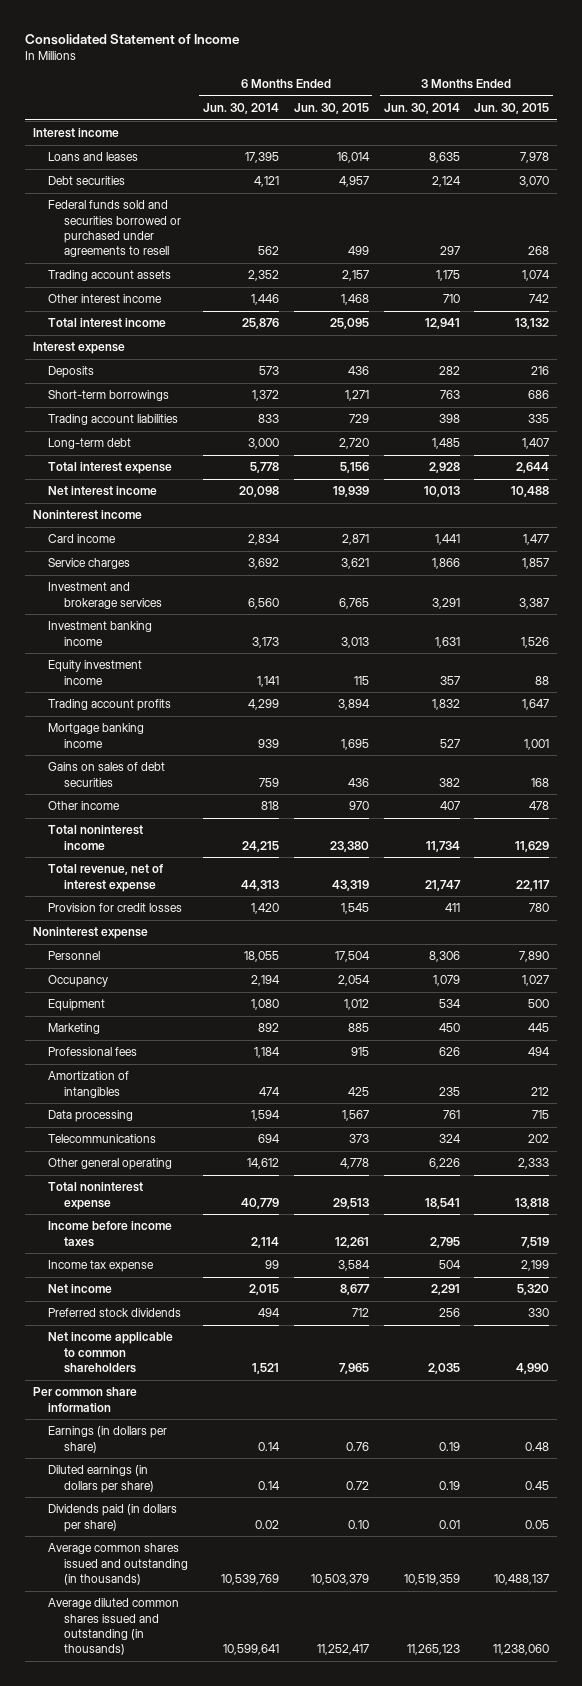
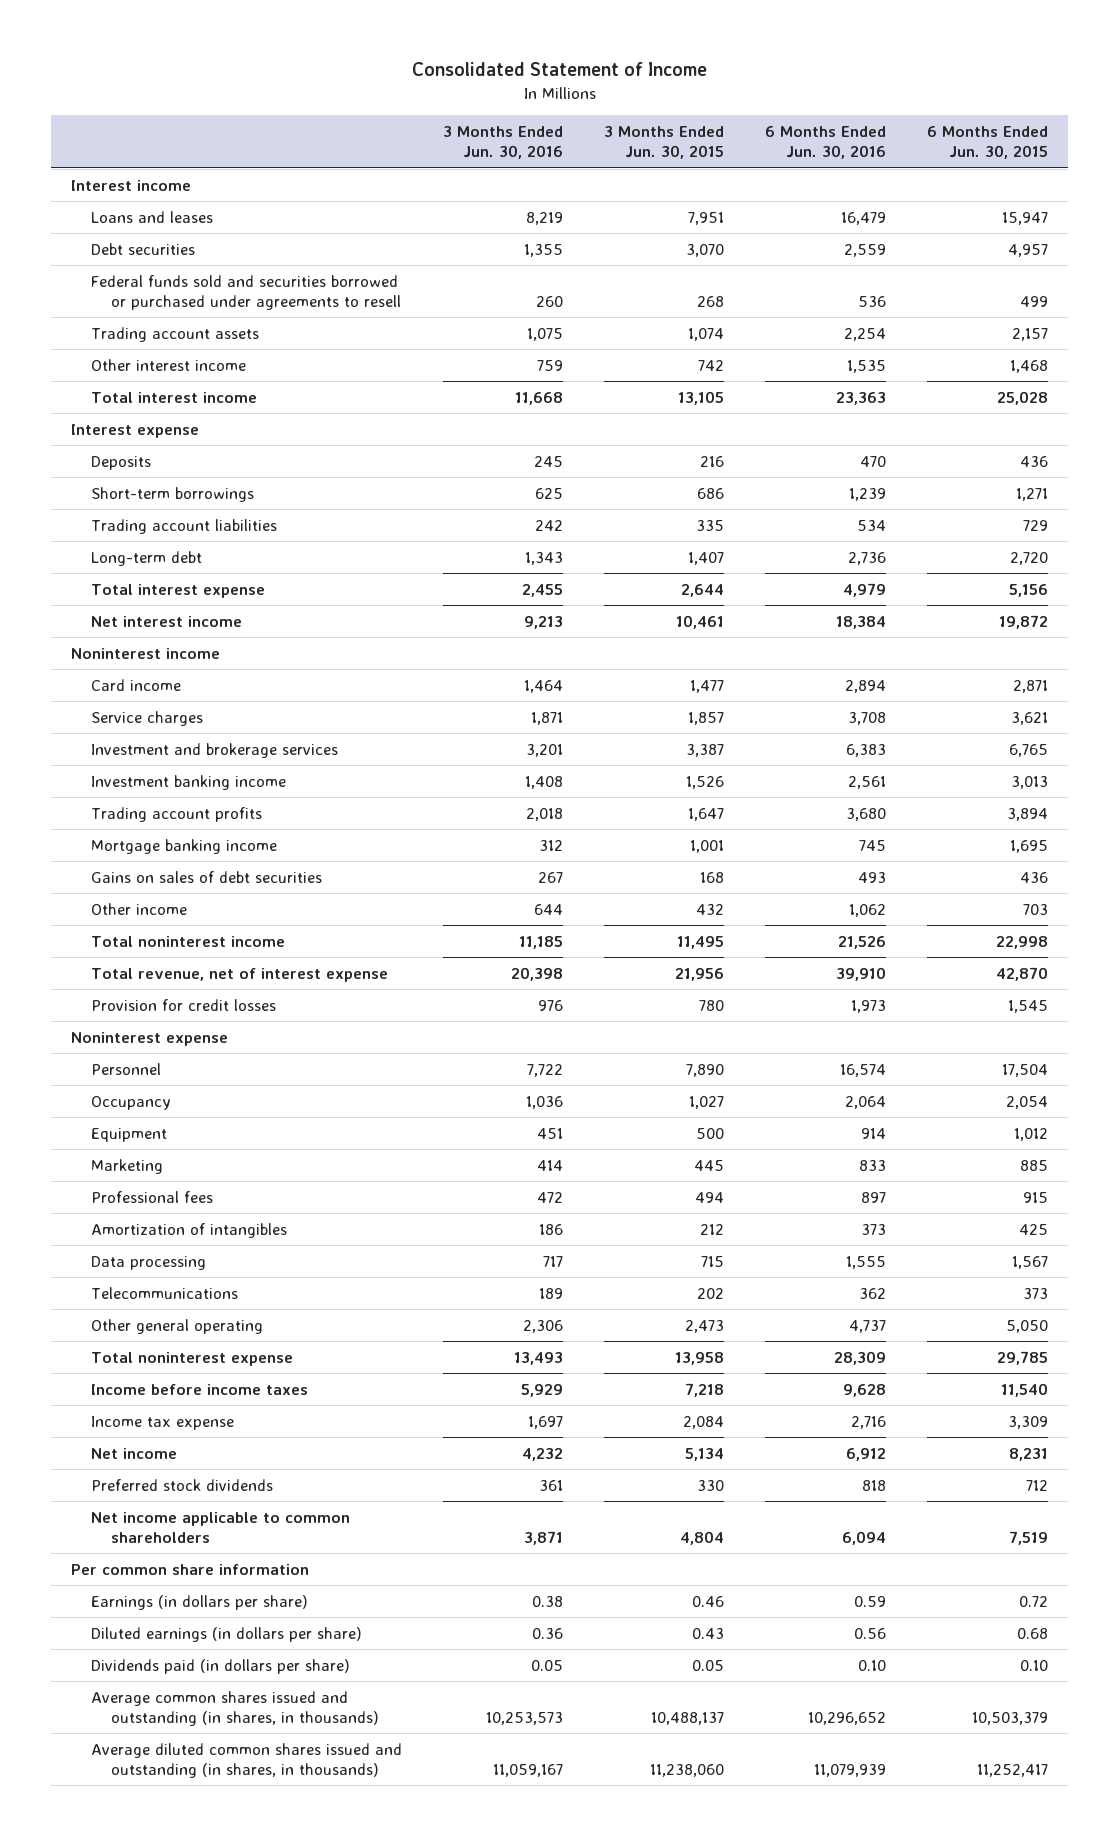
[202,103,279,115] Jun. 30, 2014 -> none
[383,103,460,115] Jun. 30, 2014 -> none
none -> [442,126,563,160] 3 Months Ended Jun. 30, 2016
none -> [764,126,886,160] 6 Months Ended Jun. 30, 2016
[336,152,370,164] 16,014 -> [1001,211,1048,225] 15,947
[520,152,550,164] 7,978 -> [687,211,724,225] 7,951
[329,318,369,330] 25,095 -> [996,390,1048,405] 25,028
[515,318,550,330] 13,132 -> [677,390,724,405] 13,105
[332,486,369,498] 19,939 -> [998,614,1048,629] 19,872
[511,486,550,498] 10,488 -> [675,614,724,629] 10,461
[48,660,143,685] Equity investment income -> none
[348,801,369,811] 970 -> [1022,903,1048,915] 703
[529,801,550,811] 478 -> [695,903,724,915] 432
[329,840,369,852] 23,380 -> [995,935,1048,949] 22,998
[515,840,550,852] 11,629 -> [676,935,724,949] 11,495
[331,879,369,891] 43,319 -> [995,966,1048,981] 42,870
[516,879,551,891] 22,117 -> [674,967,724,981] 21,956
[339,1158,369,1170] 4,778 -> [1005,1319,1048,1333] 5,050
[518,1158,550,1170] 2,333 -> [684,1319,724,1333] 2,473
[332,1197,369,1209] 29,513 -> [996,1350,1048,1365] 29,785
[515,1197,550,1209] 13,818 -> [674,1351,724,1365] 13,958
[334,1236,369,1248] 12,261 -> [1000,1382,1048,1397] 11,540
[521,1236,550,1248] 7,519 -> [684,1382,724,1397] 7,218
[337,1260,370,1272] 3,584 -> [1007,1415,1048,1429] 3,309
[521,1260,550,1272] 2,199 -> [682,1415,724,1429] 2,084
[339,1284,370,1296] 8,677 -> [1008,1447,1048,1461] 8,231
[517,1284,550,1296] 5,320 -> [684,1447,724,1461] 5,134
[338,1362,369,1374] 7,965 -> [1008,1530,1048,1545] 7,519
[516,1362,550,1374] 4,990 -> [679,1530,724,1545] 4,804
[345,1441,369,1451] 0.76 -> [1018,1595,1048,1607] 0.72
[525,1441,550,1451] 0.48 -> [691,1595,724,1607] 0.46
[345,1480,369,1490] 0.72 -> [1016,1627,1048,1639] 0.68
[525,1480,550,1490] 0.45 -> [691,1627,724,1639] 0.43
[48,1543,189,1585] Average common shares issued and outstanding (in thousands) -> [90,1690,379,1726] Average common shares issued and outstanding (in shares, in thousands)
[48,1598,180,1656] Average diluted common shares issued and outstanding (in thousands) -> [90,1742,402,1778] Average diluted common shares issued and outstanding (in shares, in thousands)

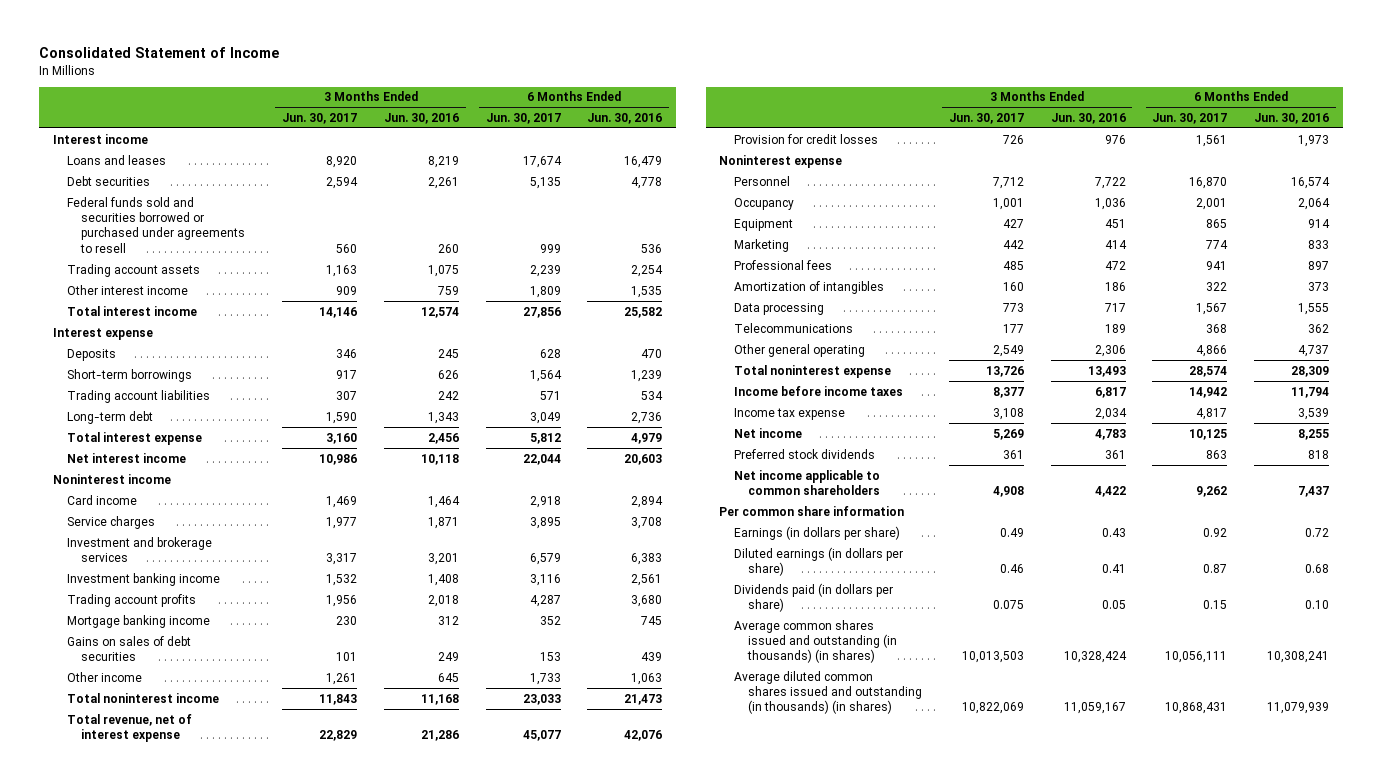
[603,126,724,160] 3 Months Ended Jun. 30, 2015 -> none
[926,126,1048,160] 6 Months Ended Jun. 30, 2015 -> none
none -> [282,112,358,124] Jun. 30, 2017
none -> [485,112,561,124] Jun. 30, 2017
[523,243,563,257] 1,355 -> [427,176,459,189] 2,261
[843,243,886,257] 2,559 -> [631,176,663,189] 4,778
[514,391,563,405] 11,668 -> [420,306,459,318] 12,574
[835,391,886,405] 23,363 -> [624,306,663,318] 25,582
[534,487,563,499] 625 -> [437,369,459,379] 626
[521,583,563,597] 2,455 -> [427,432,459,444] 2,456
[523,615,563,629] 9,213 -> [420,453,459,465] 10,118
[835,615,886,629] 18,384 -> [624,453,663,465] 20,603
[537,871,563,883] 267 -> [437,651,459,661] 249
[857,871,886,883] 493 -> [641,651,663,661] 439
[533,903,563,915] 644 -> [437,672,459,682] 645
[848,903,886,917] 1,062 -> [631,672,663,685] 1,063
[518,935,563,949] 11,185 -> [420,693,459,705] 11,168
[837,935,886,949] 21,526 -> [624,693,663,705] 21,473
[510,966,563,981] 20,398 -> [420,729,459,741] 21,286
[835,966,886,981] 39,910 -> [624,729,663,741] 42,076
[520,1383,563,1397] 5,929 -> [1094,386,1126,398] 6,817
[842,1383,886,1397] 9,628 -> [1291,386,1330,398] 11,794
[527,1415,563,1429] 1,697 -> [1094,407,1127,420] 2,034
[850,1415,886,1429] 2,716 -> [1298,407,1330,420] 3,539
[521,1447,563,1461] 4,232 -> [1094,428,1126,440] 4,783
[845,1447,886,1461] 6,912 -> [1298,428,1330,440] 8,255
[523,1530,563,1545] 3,871 -> [1094,485,1126,497] 4,422
[841,1530,886,1545] 6,094 -> [1298,485,1330,497] 7,437
[531,1595,563,1607] 0.38 -> [1101,527,1126,537] 0.43
[853,1595,886,1607] 0.59 -> [1305,527,1330,537] 0.72
[531,1627,563,1639] 0.36 -> [1101,563,1126,573] 0.41
[853,1627,886,1639] 0.56 -> [1305,563,1330,573] 0.68
[90,1690,379,1726] Average common shares issued and outstanding (in shares, in thousands) -> [733,619,898,664] Average common shares issued and outstanding (in thousands) (in shares)
[485,1711,563,1725] 10,253,573 -> [1063,651,1127,664] 10,328,424
[807,1711,886,1725] 10,296,652 -> [1267,651,1330,664] 10,308,241
[90,1742,402,1778] Average diluted common shares issued and outstanding (in shares, in thousands) -> [733,670,923,715] Average diluted common shares issued and outstanding (in thousands) (in shares)

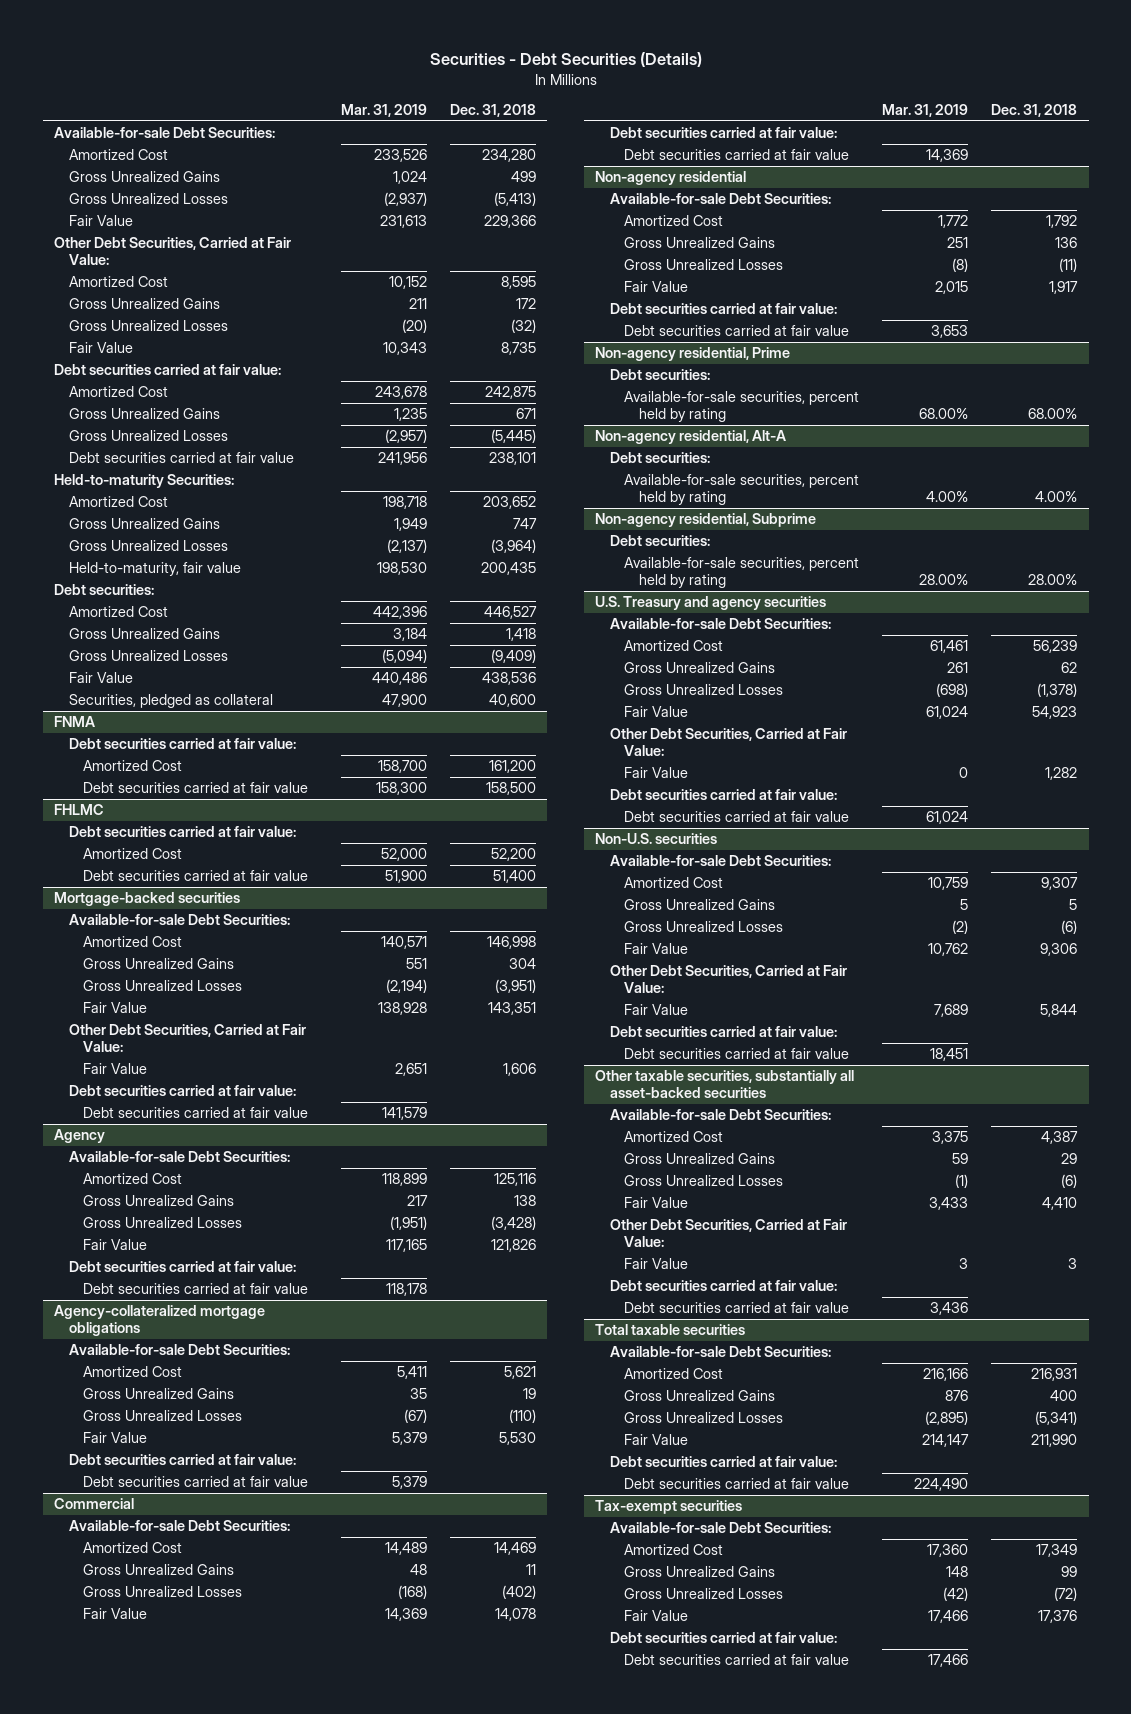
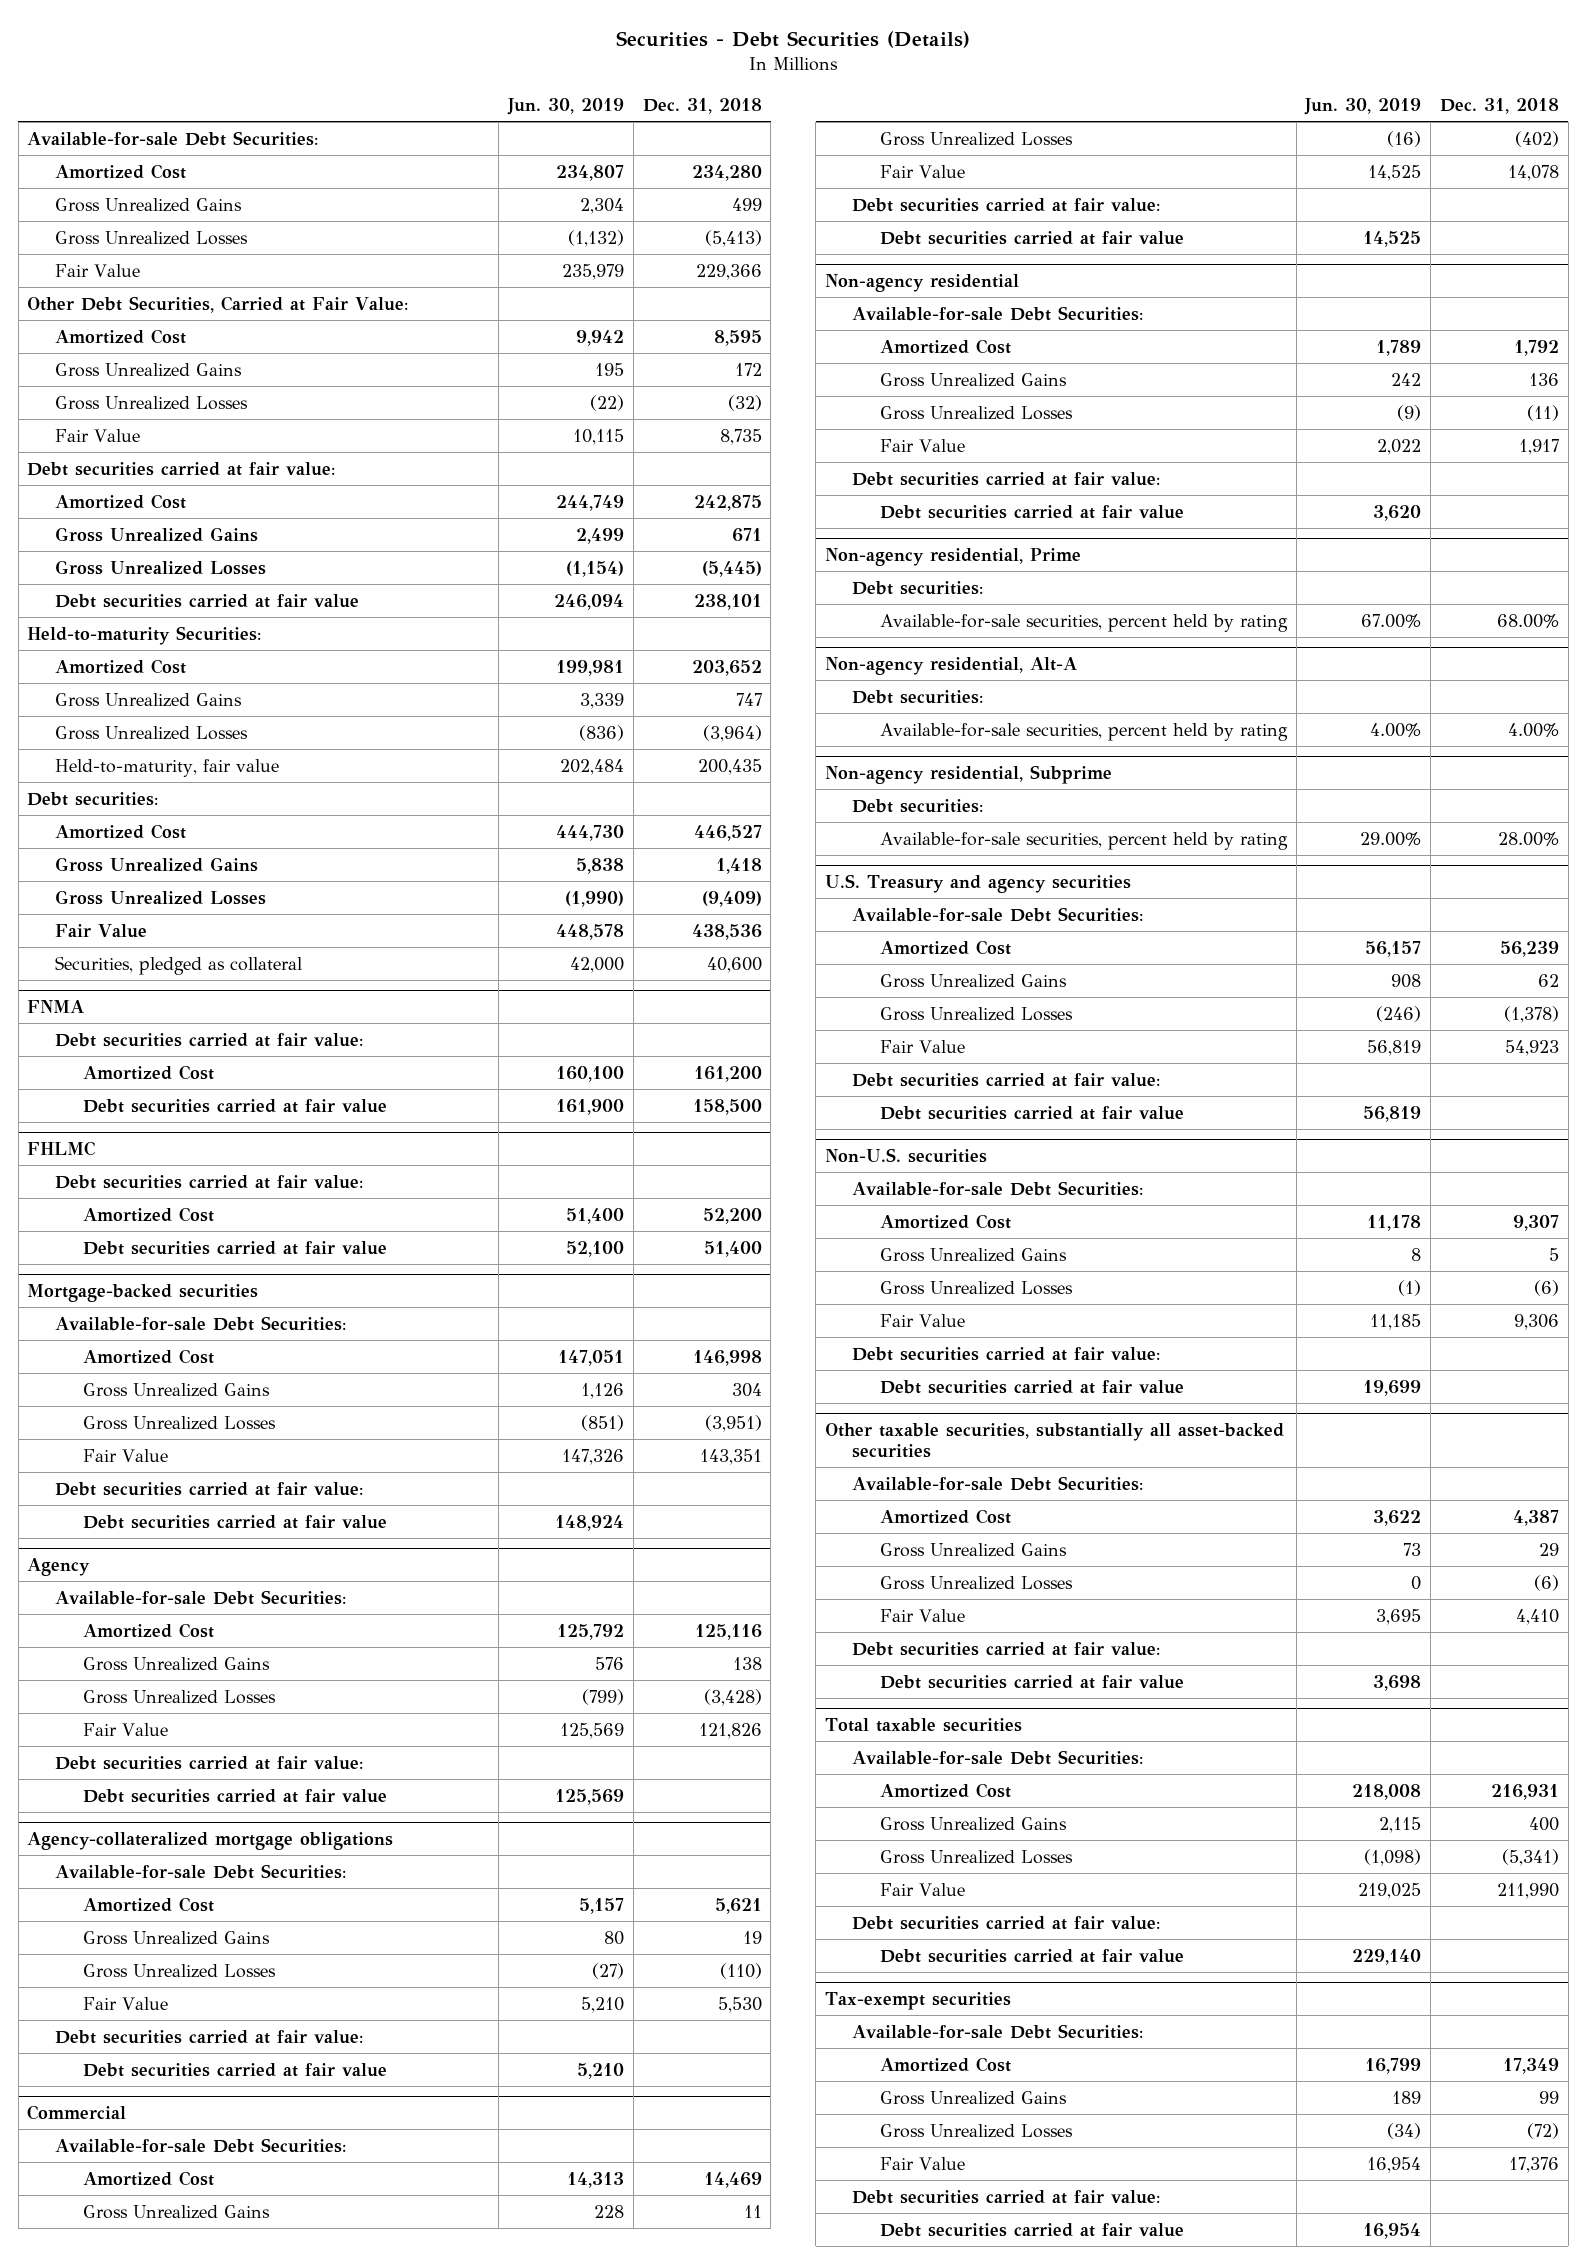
[341,104,428,118] Mar. 31, 2019 -> none
none -> [506,97,624,115] Jun. 30, 2019
[68,1024,306,1053] Other Debt Securities, Carried at Fair Value: -> none
[83,1063,148,1075] Fair Value -> none
[609,728,847,757] Other Debt Securities, Carried at Fair Value: -> none
[624,767,689,779] Fair Value -> none
[609,965,847,994] Other Debt Securities, Carried at Fair Value: -> none
[624,1004,689,1016] Fair Value -> none
[609,1219,847,1248] Other Debt Securities, Carried at Fair Value: -> none
[624,1258,689,1270] Fair Value -> none

